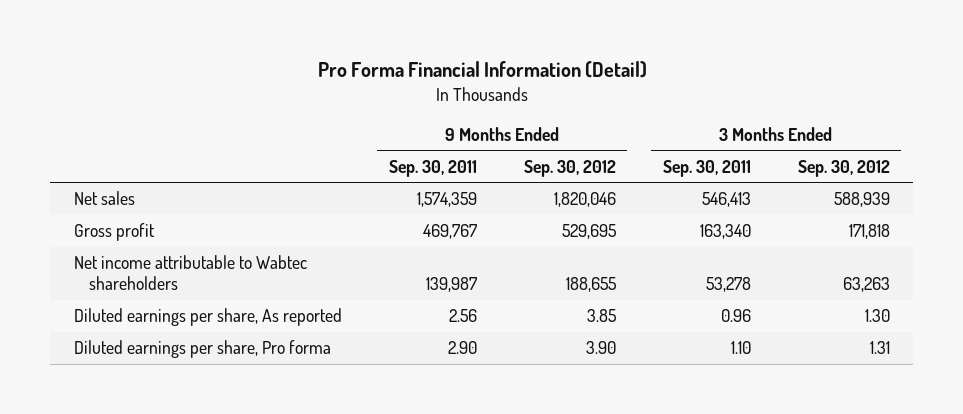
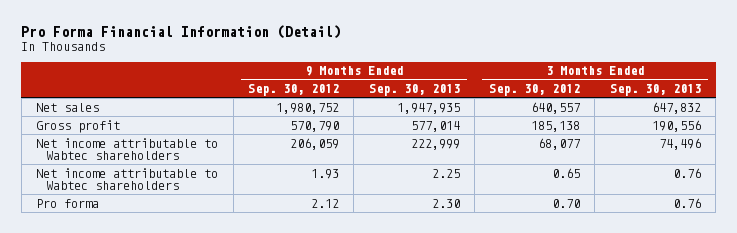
[388,159,477,177] Sep. 30, 2011 -> none
[662,159,751,177] Sep. 30, 2011 -> none
none -> [368,84,460,97] Sep. 30, 2013
none -> [609,84,701,97] Sep. 30, 2013
[73,308,342,327] Diluted earnings per share, As reported -> none
[553,192,616,208] 1,820,046 -> [275,102,339,114] 1,980,752
[833,192,890,208] 588,939 -> [531,101,581,114] 640,557
[561,224,616,240] 529,695 -> [289,120,339,132] 570,790
[848,224,890,240] 171,818 -> [531,120,581,132] 185,138
[565,277,616,293] 188,655 -> [289,137,339,150] 206,059
[842,277,890,293] 63,263 -> [538,137,581,150] 68,077
none -> [36,167,219,190] Net income attributable to Wabtec shareholders
[73,340,331,359] Diluted earnings per share, Pro forma -> [36,198,100,208] Pro forma
[585,341,616,355] 3.90 -> [310,198,339,208] 2.12
[869,341,890,355] 1.31 -> [552,198,581,208] 0.70

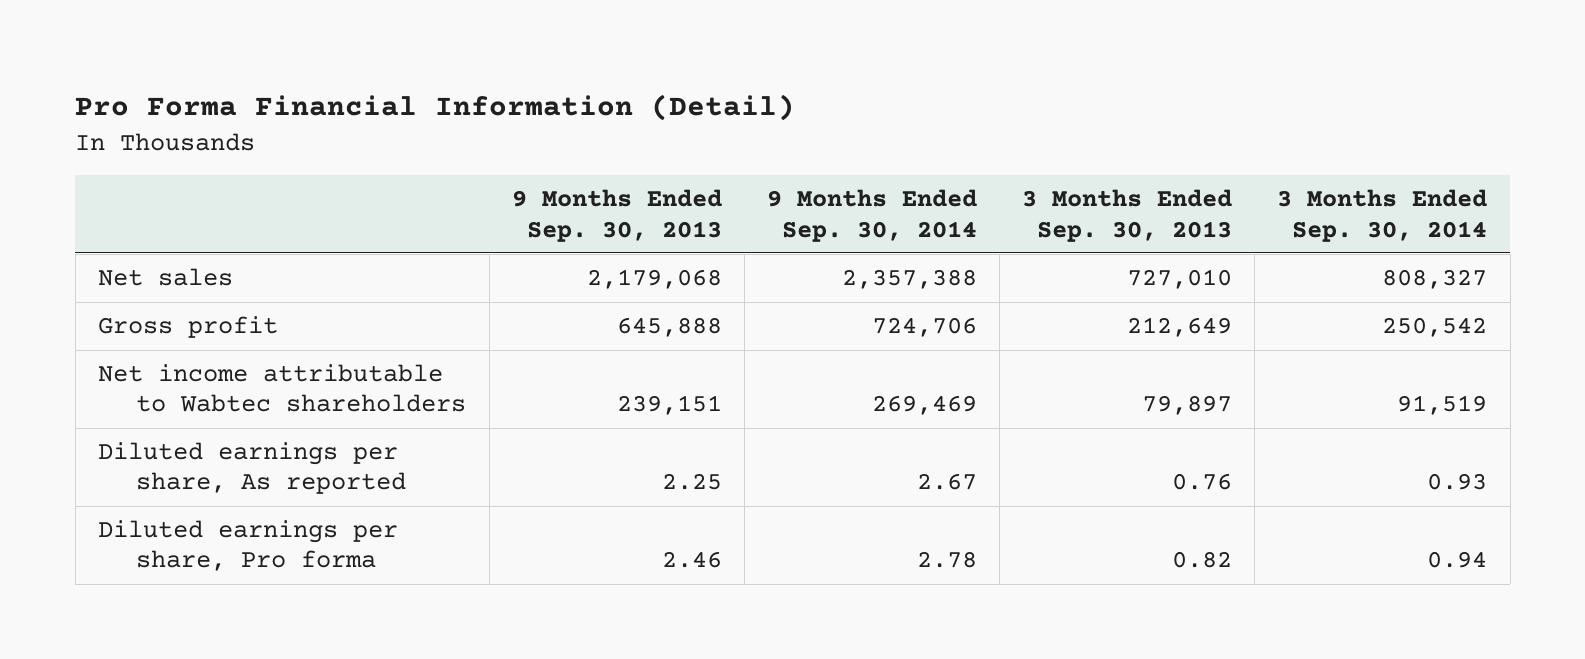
[247,84,339,97] Sep. 30, 2012 -> none
[489,84,581,97] Sep. 30, 2012 -> none
none -> [766,189,977,242] 9 Months Ended Sep. 30, 2014
none -> [1277,189,1488,242] 3 Months Ended Sep. 30, 2014
[396,102,460,114] 1,947,935 -> [586,269,722,290] 2,179,068
[651,101,701,114] 647,832 -> [1127,269,1233,290] 727,010
[410,120,460,132] 577,014 -> [616,317,722,338] 645,888
[651,119,701,132] 190,556 -> [1127,317,1233,338] 212,649
[410,138,460,150] 222,999 -> [616,395,722,416] 239,151
[658,137,701,150] 74,496 -> [1142,395,1233,416] 79,897
[36,167,219,190] Net income attributable to Wabtec shareholders -> [97,442,407,495] Diluted earnings per share, As reported
[36,198,100,208] Pro forma -> [97,520,398,572] Diluted earnings per share, Pro forma
[431,198,460,208] 2.30 -> [661,551,722,569] 2.46
[672,197,701,208] 0.76 -> [1172,551,1233,569] 0.82

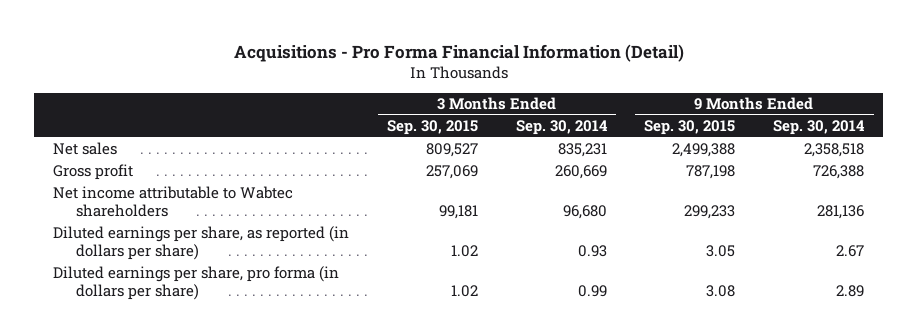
[75,94,796,122] Pro Forma Financial Information (Detail) -> [233,43,684,62] Acquisitions - Pro Forma Financial Information (Detail)
[511,189,722,242] 9 Months Ended Sep. 30, 2013 -> none
[1022,189,1233,242] 3 Months Ended Sep. 30, 2013 -> none
none -> [386,120,478,136] Sep. 30, 2015
none -> [644,120,736,136] Sep. 30, 2015
[841,269,977,290] 2,357,388 -> [804,143,865,158] 2,358,518
[1382,269,1488,290] 808,327 -> [557,143,607,158] 835,231
[871,317,977,338] 724,706 -> [813,165,865,180] 726,388
[1382,317,1488,338] 250,542 -> [554,165,607,180] 260,669
[871,395,977,416] 269,469 -> [817,204,865,219] 281,136
[1397,395,1488,416] 91,519 -> [562,204,607,219] 96,680
[97,442,407,495] Diluted earnings per share, As reported -> [53,226,350,260] Diluted earnings per share, as reported (in dollars per share)
[97,520,398,572] Diluted earnings per share, Pro forma -> [53,266,340,300] Diluted earnings per share, pro forma (in dollars per share)
[916,551,977,569] 2.78 -> [836,284,865,297] 2.89
[1427,551,1488,569] 0.94 -> [577,284,607,297] 0.99

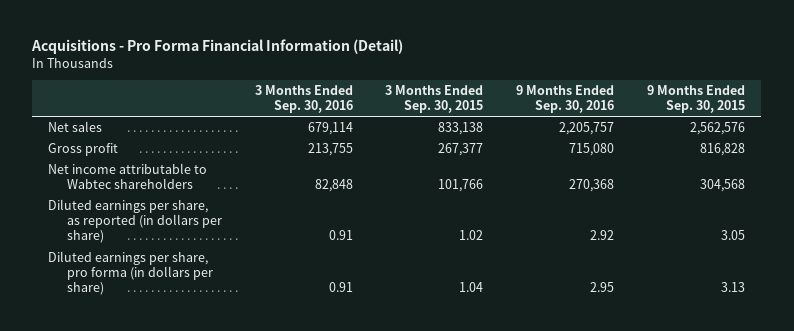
[515,120,608,136] Sep. 30, 2014 -> none
[773,120,866,136] Sep. 30, 2014 -> none
none -> [254,84,353,114] 3 Months Ended Sep. 30, 2016
none -> [516,84,615,114] 9 Months Ended Sep. 30, 2016
[425,143,478,158] 809,527 -> [438,122,484,136] 833,138
[672,143,736,158] 2,499,388 -> [690,122,746,136] 2,562,576
[425,165,478,180] 257,069 -> [438,143,484,157] 267,377
[686,165,736,180] 787,198 -> [700,143,746,157] 816,828
[438,204,478,219] 99,181 -> [438,179,484,193] 101,766
[684,204,736,219] 299,233 -> [700,179,746,193] 304,568
[450,284,478,297] 1.02 -> [459,282,484,293] 1.04
[706,284,736,297] 3.08 -> [721,282,746,293] 3.13

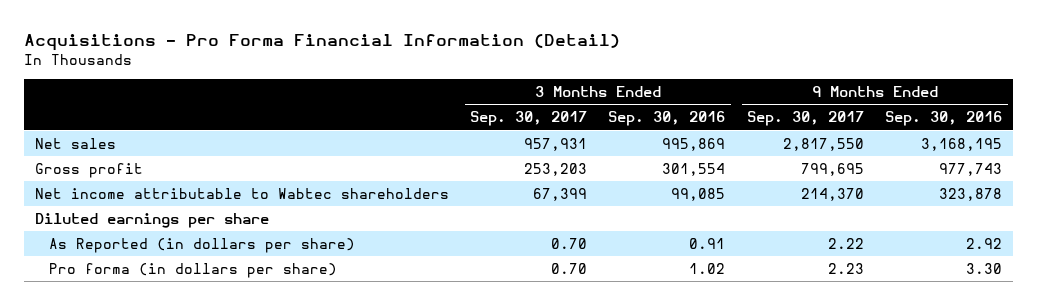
[385,84,484,114] 3 Months Ended Sep. 30, 2015 -> none
[647,84,746,114] 9 Months Ended Sep. 30, 2015 -> none
none -> [470,111,588,127] Sep. 30, 2017
none -> [746,111,864,127] Sep. 30, 2017
[307,122,353,136] 679,114 -> [662,137,726,151] 995,869
[559,122,615,136] 2,205,757 -> [921,137,1003,151] 3,168,195
[307,143,353,157] 213,755 -> [662,162,726,176] 301,554
[569,143,615,157] 715,080 -> [939,162,1003,176] 977,743
[314,179,353,193] 82,848 -> [671,187,726,201] 99,085
[569,179,615,193] 270,368 -> [939,187,1003,201] 323,878
none -> [34,212,269,228] Diluted earnings per share
[48,199,222,244] Diluted earnings per share, as reported (in dollars per share) -> [48,237,355,253] As Reported (in dollars per share)
[48,251,213,296] Diluted earnings per share, pro forma (in dollars per share) -> [48,262,337,278] Pro forma (in dollars per share)
[328,282,353,293] 0.91 -> [689,262,726,274] 1.02
[590,282,615,293] 2.95 -> [966,262,1003,274] 3.30

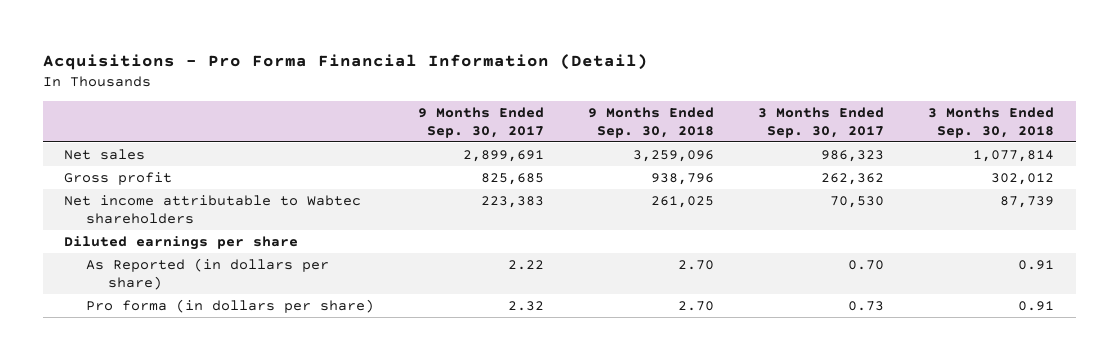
[608,111,726,127] Sep. 30, 2016 -> none
[885,111,1003,127] Sep. 30, 2016 -> none
none -> [587,107,714,138] 9 Months Ended Sep. 30, 2018
none -> [927,107,1054,138] 3 Months Ended Sep. 30, 2018
[524,137,588,151] 957,931 -> [820,149,884,162] 986,323
[782,137,864,151] 2,817,550 -> [462,149,544,162] 2,899,691
[524,162,588,176] 253,203 -> [820,172,884,185] 262,362
[800,162,864,176] 799,695 -> [480,172,544,185] 825,685
[533,187,588,201] 67,399 -> [829,195,884,208] 70,530
[800,187,864,201] 214,370 -> [480,195,544,208] 223,383
[551,262,588,274] 0.70 -> [847,300,884,311] 0.73
[827,262,864,274] 2.23 -> [507,300,544,311] 2.32

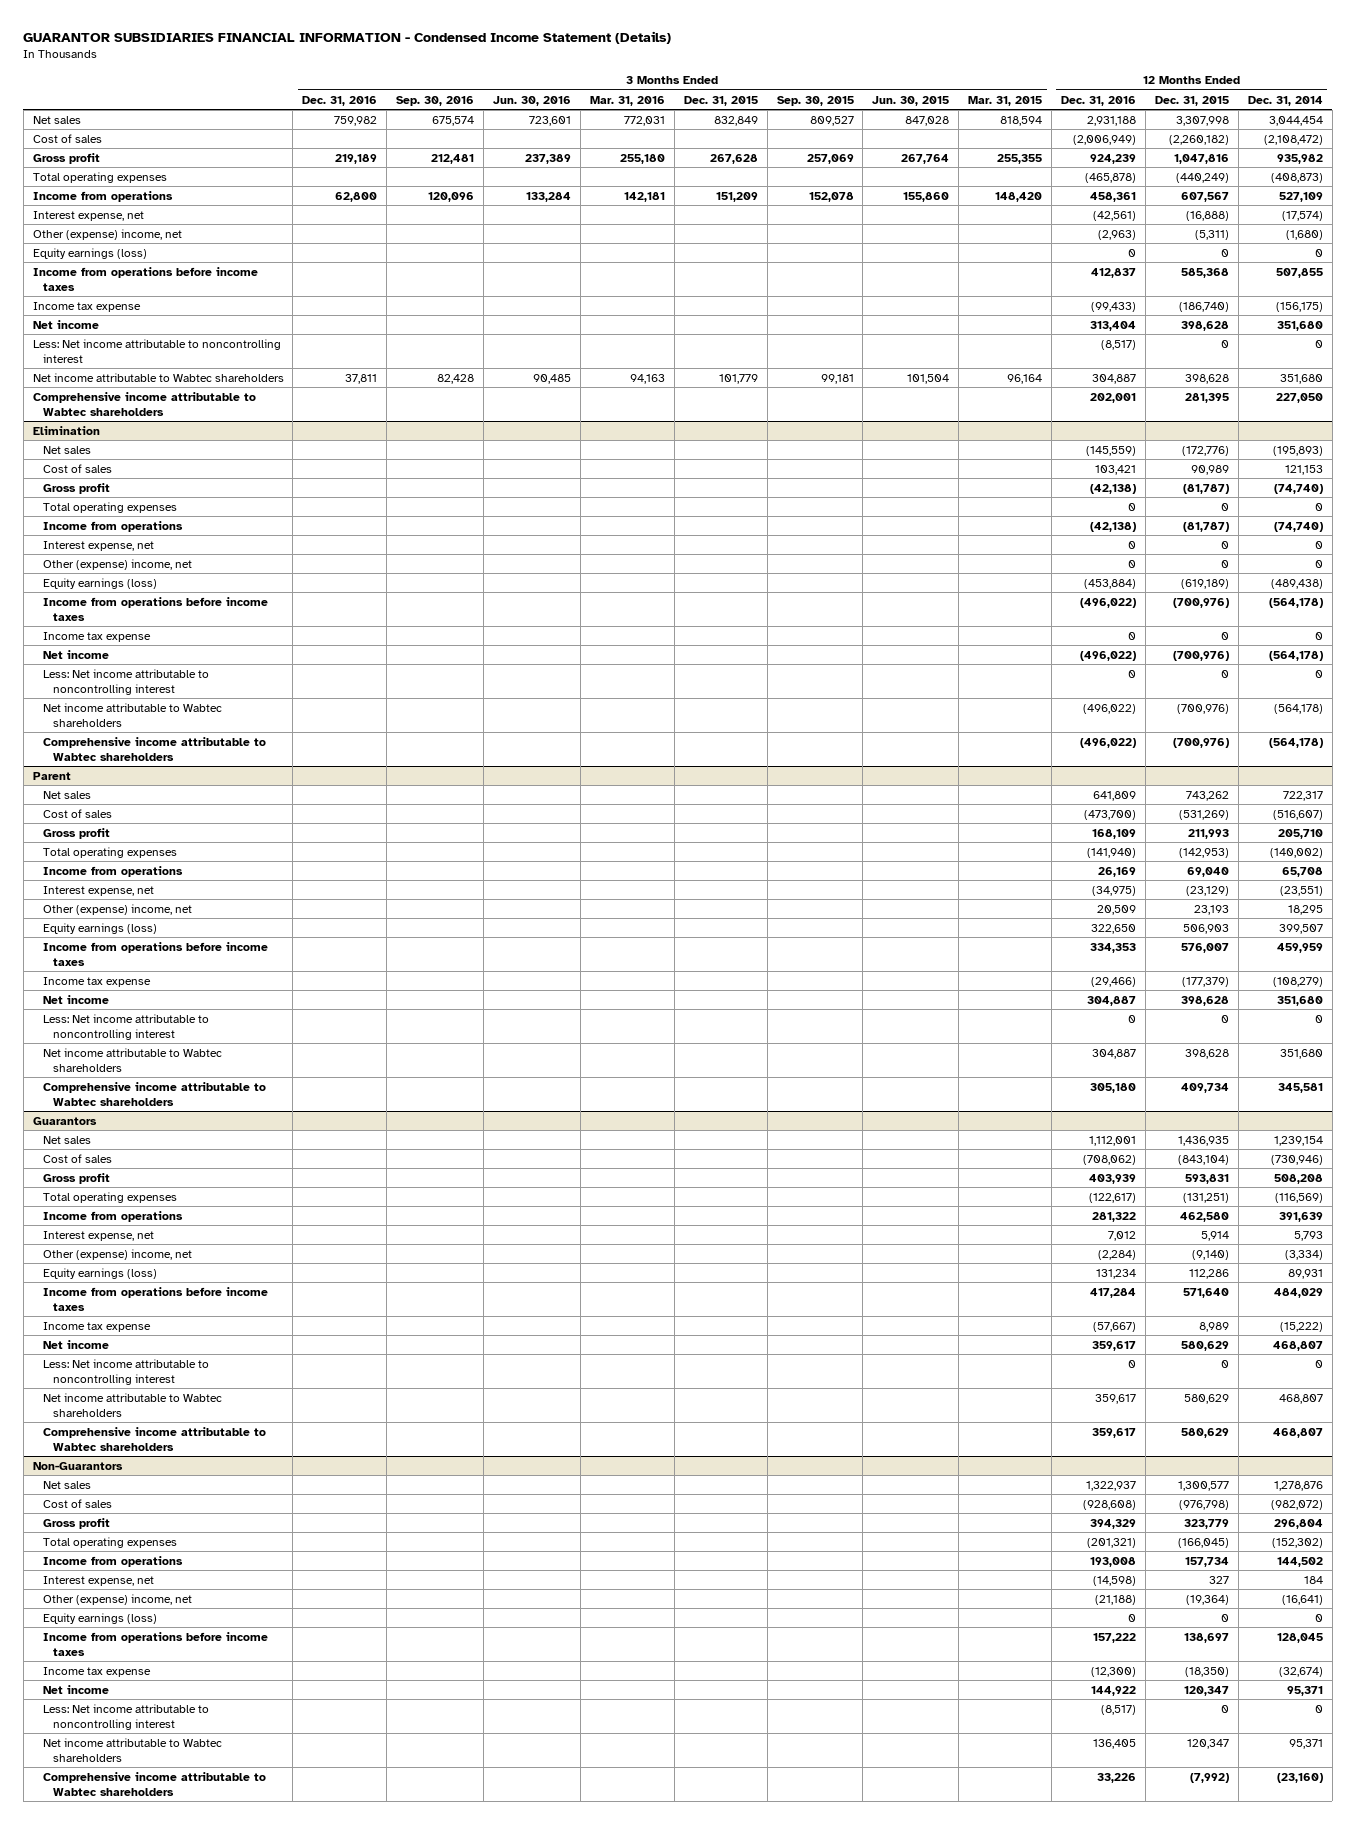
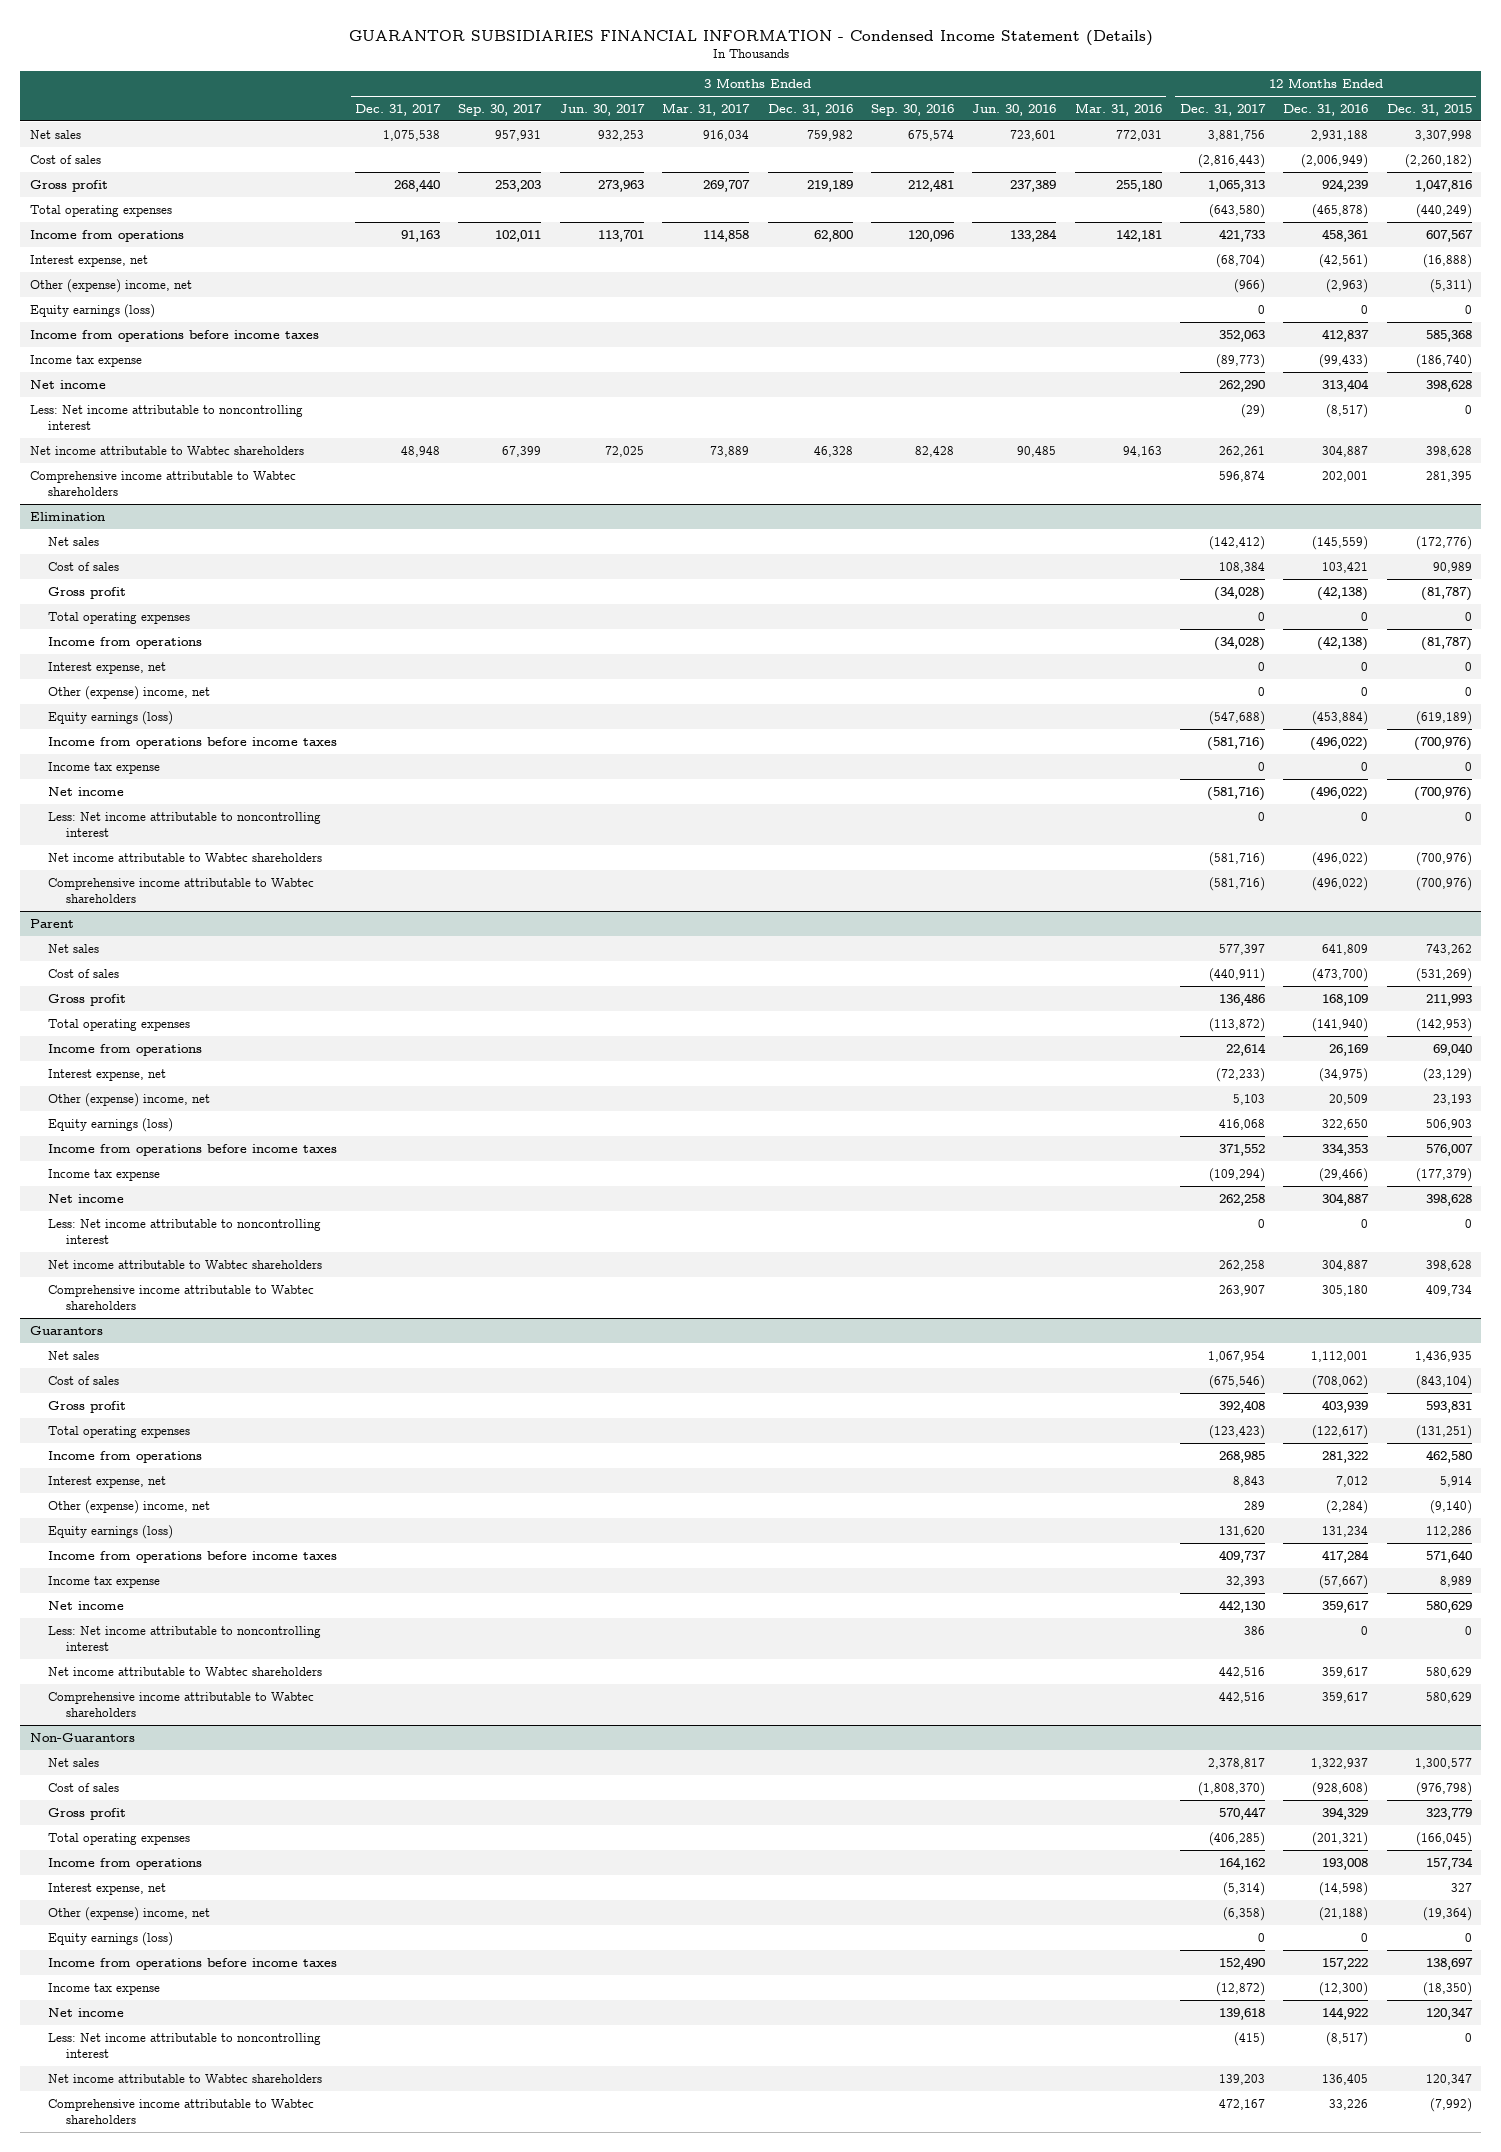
[683,95,758,106] Dec. 31, 2015 -> none
[776,95,854,106] Sep. 30, 2015 -> none
[872,95,950,106] Jun. 30, 2015 -> none
[968,95,1043,106] Mar. 31, 2015 -> none
[1247,95,1323,106] Dec. 31, 2014 -> none
none -> [355,103,442,116] Dec. 31, 2017
none -> [458,103,543,116] Sep. 30, 2017
none -> [559,103,645,116] Jun. 30, 2017
none -> [662,102,751,116] Mar. 31, 2017
none -> [1179,103,1266,116] Dec. 31, 2017
[345,373,378,384] 37,811 -> [813,445,853,457] 46,328

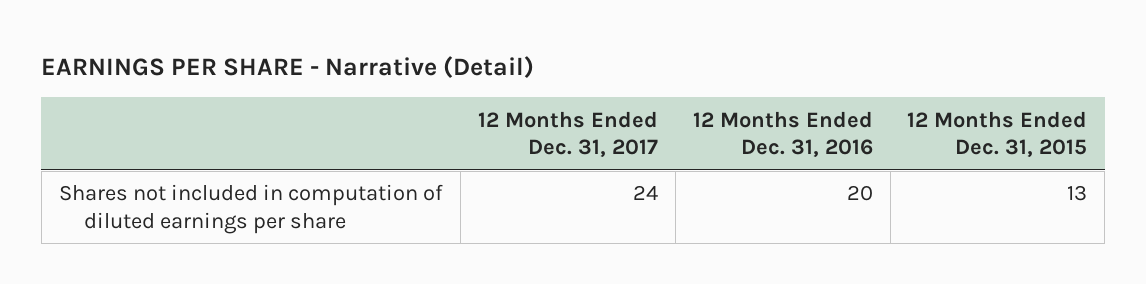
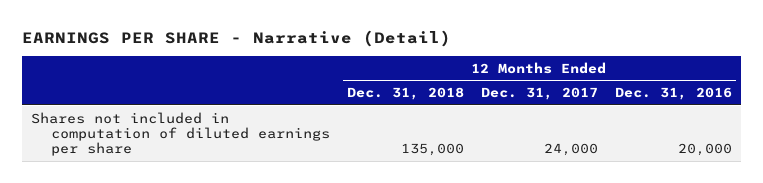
[907,110,1088,158] 12 Months Ended Dec. 31, 2015 -> none
none -> [346,87,464,101] Dec. 31, 2018
[632,185,658,201] 24 -> [543,143,598,157] 24,000
[846,185,873,202] 20 -> [677,143,732,157] 20,000

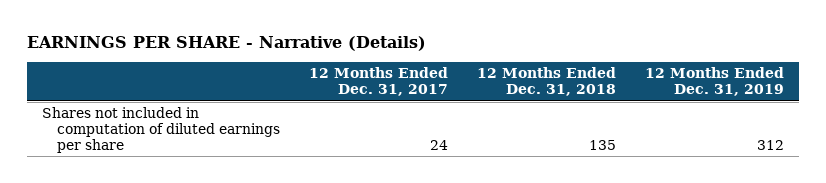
[22,29,452,47] EARNINGS PER SHARE - Narrative (Detail) -> [27,36,427,52] EARNINGS PER SHARE - Narrative (Details)
[614,87,732,101] Dec. 31, 2016 -> none
none -> [645,67,785,97] 12 Months Ended Dec. 31, 2019
[400,143,464,157] 135,000 -> [589,140,617,151] 135
[543,143,598,157] 24,000 -> [430,140,449,151] 24

